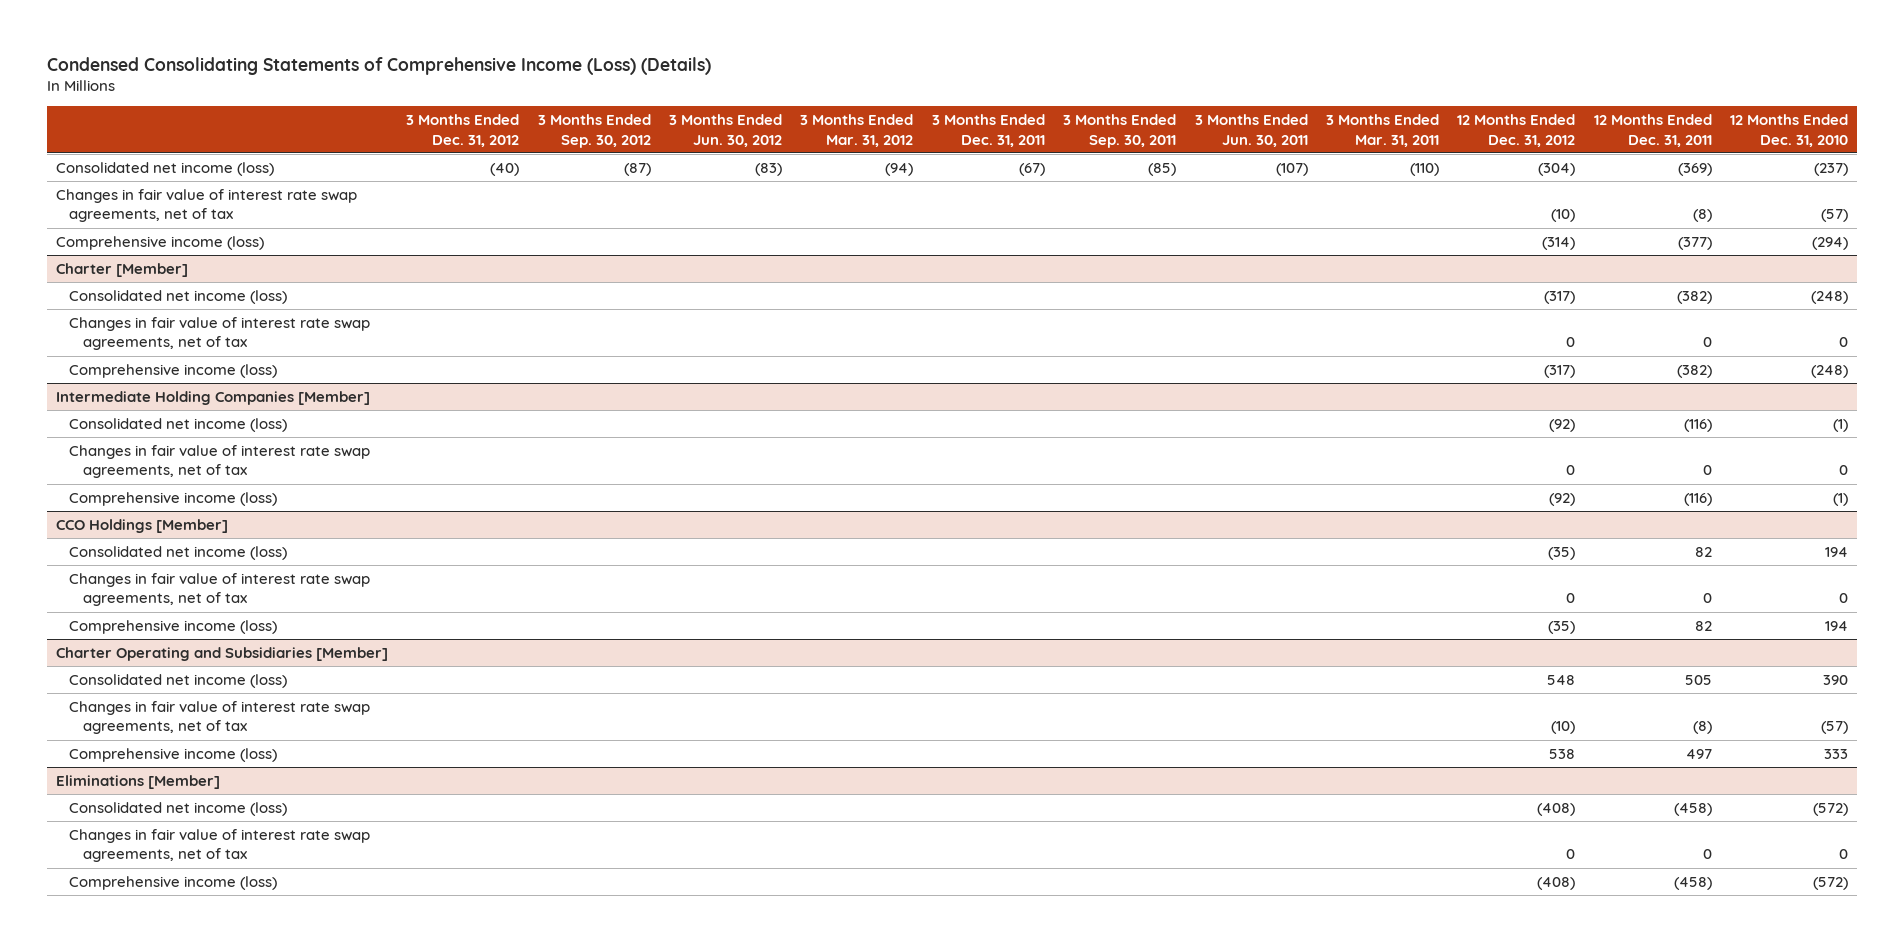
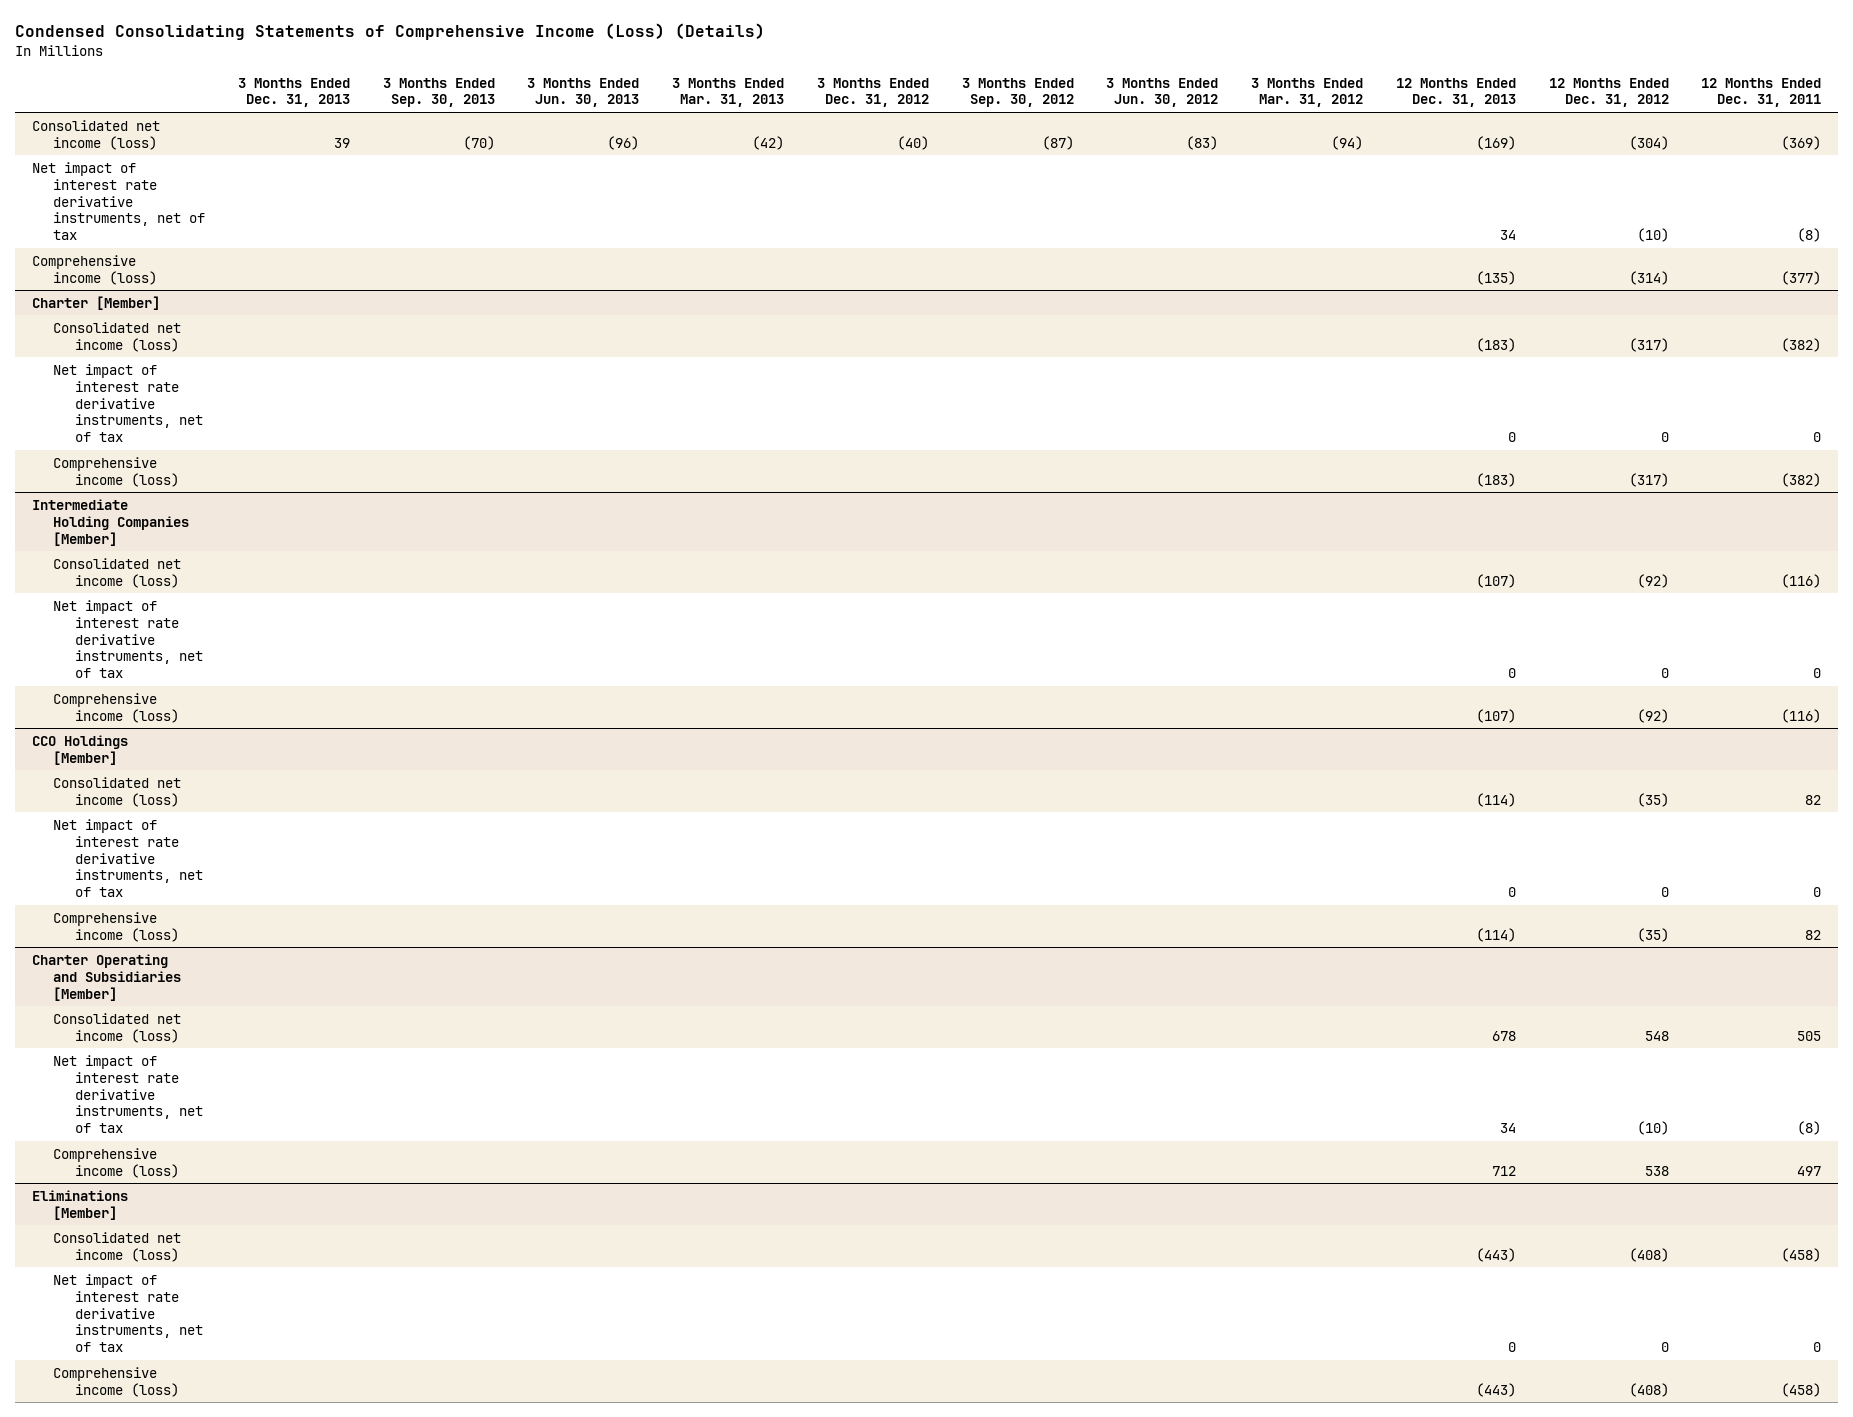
[931,114,1045,147] 3 Months Ended Dec. 31, 2011 -> none
[1063,114,1177,148] 3 Months Ended Sep. 30, 2011 -> none
[1194,114,1308,147] 3 Months Ended Jun. 30, 2011 -> none
[1325,114,1439,147] 3 Months Ended Mar. 31, 2011 -> none
[1729,114,1848,147] 12 Months Ended Dec. 31, 2010 -> none
none -> [237,77,350,108] 3 Months Ended Dec. 31, 2013
none -> [382,77,495,108] 3 Months Ended Sep. 30, 2013
none -> [527,77,640,108] 3 Months Ended Jun. 30, 2013
none -> [672,77,785,108] 3 Months Ended Mar. 31, 2013
none -> [1395,77,1516,108] 12 Months Ended Dec. 31, 2013
[56,189,358,223] Changes in fair value of interest rate swap agreements, net of tax -> none
none -> [31,161,206,241] Net impact of interest rate derivative instruments, net of tax
[69,317,371,351] Changes in fair value of interest rate swap agreements, net of tax -> none
none -> [53,363,203,443] Net impact of interest rate derivative instruments, net of tax
[69,445,371,479] Changes in fair value of interest rate swap agreements, net of tax -> none
none -> [53,599,203,679] Net impact of interest rate derivative instruments, net of tax
[69,573,371,607] Changes in fair value of interest rate swap agreements, net of tax -> none
none -> [53,818,203,898] Net impact of interest rate derivative instruments, net of tax
[69,701,371,735] Changes in fair value of interest rate swap agreements, net of tax -> none
none -> [53,1054,203,1134] Net impact of interest rate derivative instruments, net of tax
[69,829,371,863] Changes in fair value of interest rate swap agreements, net of tax -> none
none -> [53,1273,203,1353] Net impact of interest rate derivative instruments, net of tax

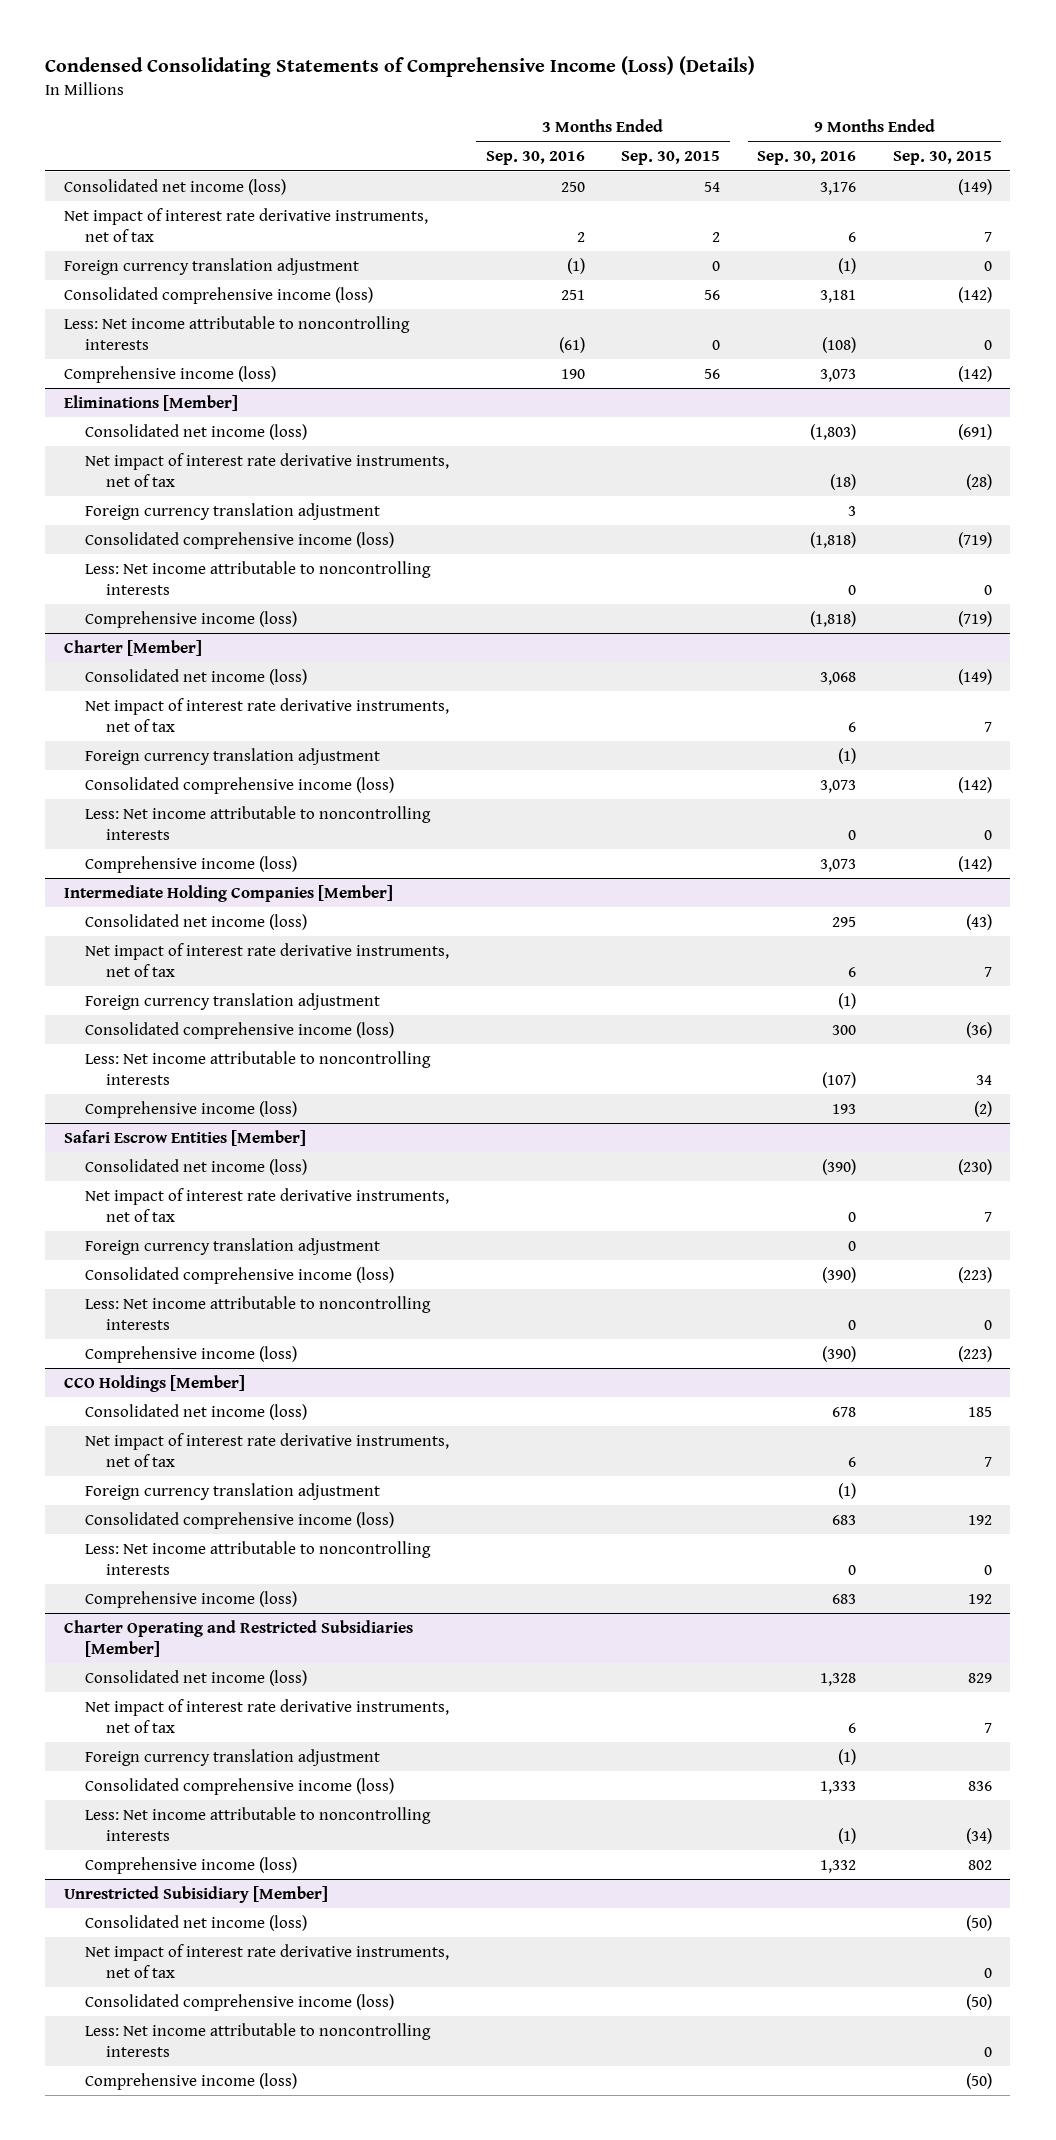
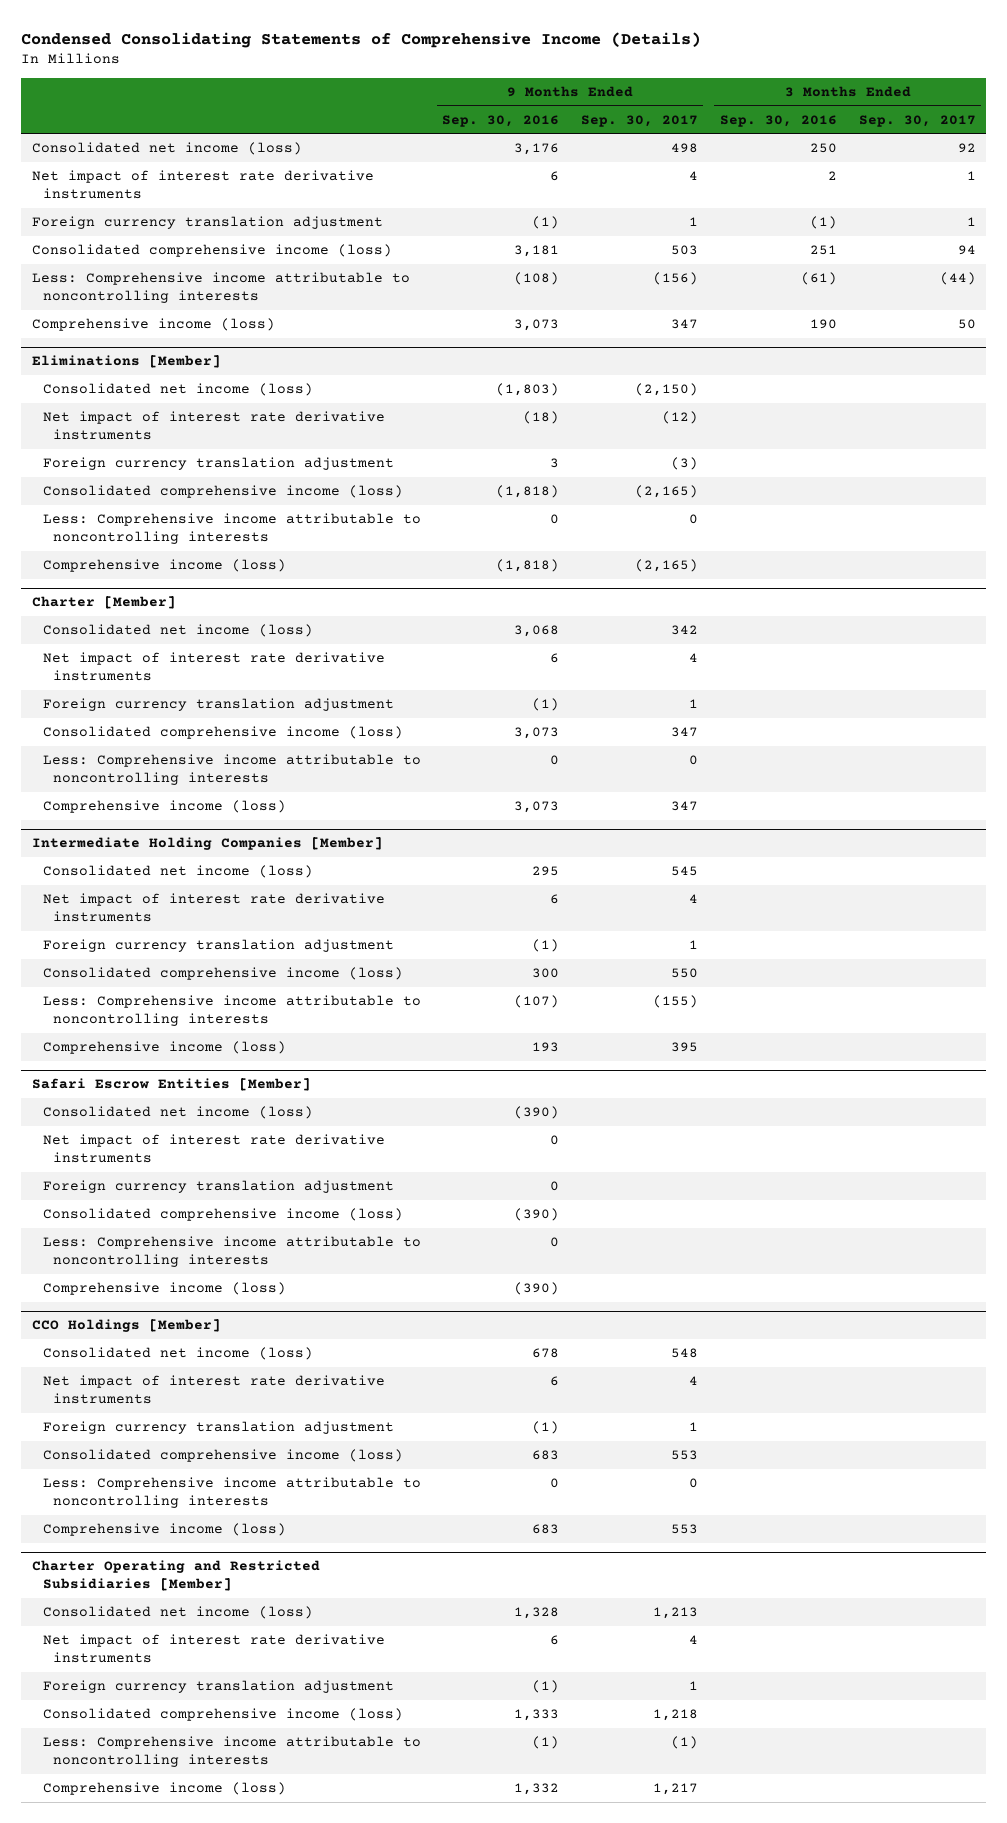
[45,55,756,77] Condensed Consolidating Statements of Comprehensive Income (Loss) (Details) -> [21,31,702,48] Condensed Consolidating Statements of Comprehensive Income (Details)
[621,151,721,166] Sep. 30, 2015 -> none
[892,151,992,166] Sep. 30, 2015 -> none
none -> [581,114,699,127] Sep. 30, 2017
none -> [858,114,976,127] Sep. 30, 2017
[63,207,428,243] Net impact of interest rate derivative instruments, net of tax -> [31,170,374,200] Net impact of interest rate derivative instruments
[63,315,410,351] Less: Net income attributable to noncontrolling interests -> [31,272,410,304] Less: Comprehensive income attributable to noncontrolling interests
[84,452,449,488] Net impact of interest rate derivative instruments, net of tax -> [42,411,385,441] Net impact of interest rate derivative instruments
[84,560,431,596] Less: Net income attributable to noncontrolling interests -> [42,513,421,545] Less: Comprehensive income attributable to noncontrolling interests
[84,697,449,733] Net impact of interest rate derivative instruments, net of tax -> [42,652,385,682] Net impact of interest rate derivative instruments
[84,805,431,841] Less: Net income attributable to noncontrolling interests -> [42,754,421,786] Less: Comprehensive income attributable to noncontrolling interests
[84,942,449,978] Net impact of interest rate derivative instruments, net of tax -> [42,893,385,923] Net impact of interest rate derivative instruments
[84,1050,431,1086] Less: Net income attributable to noncontrolling interests -> [42,995,421,1027] Less: Comprehensive income attributable to noncontrolling interests
[84,1187,449,1223] Net impact of interest rate derivative instruments, net of tax -> [42,1134,385,1164] Net impact of interest rate derivative instruments
[84,1295,431,1331] Less: Net income attributable to noncontrolling interests -> [42,1236,421,1268] Less: Comprehensive income attributable to noncontrolling interests
[84,1432,449,1468] Net impact of interest rate derivative instruments, net of tax -> [42,1375,385,1405] Net impact of interest rate derivative instruments
[84,1540,431,1576] Less: Net income attributable to noncontrolling interests -> [42,1477,421,1509] Less: Comprehensive income attributable to noncontrolling interests
[84,1698,449,1734] Net impact of interest rate derivative instruments, net of tax -> [42,1634,385,1664] Net impact of interest rate derivative instruments
[84,1806,431,1842] Less: Net income attributable to noncontrolling interests -> [42,1736,421,1768] Less: Comprehensive income attributable to noncontrolling interests
[63,1885,328,1903] Unrestricted Subisidiary [Member] -> none
[84,1914,307,1931] Consolidated net income (loss) -> none
[84,1943,449,1979] Net impact of interest rate derivative instruments, net of tax -> none
[84,1993,394,2011] Consolidated comprehensive income (loss) -> none
[84,2022,431,2058] Less: Net income attributable to noncontrolling interests -> none
[84,2072,297,2090] Comprehensive income (loss) -> none

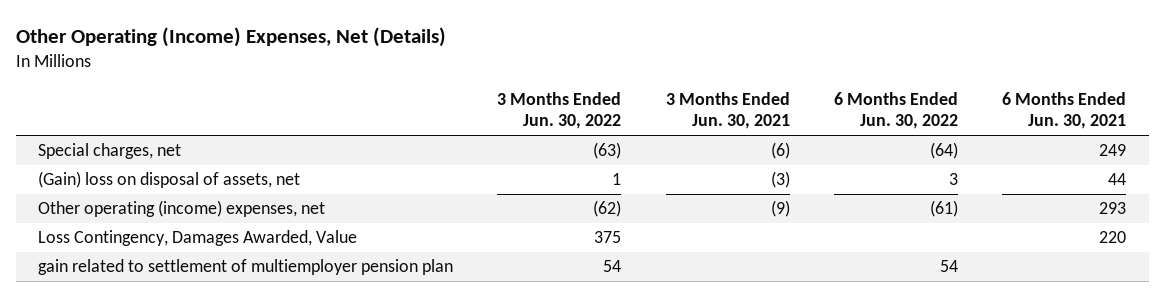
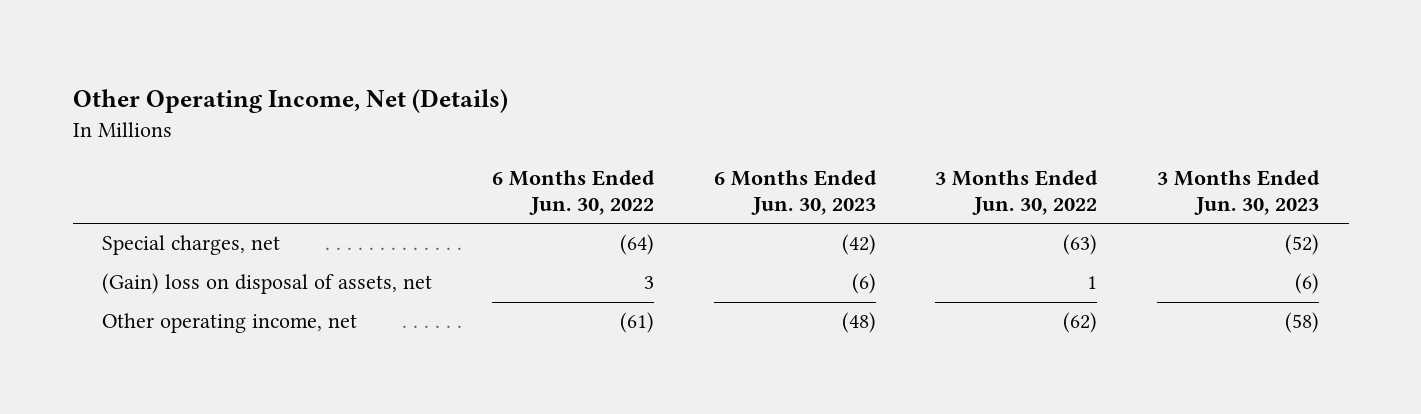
[15,27,446,48] Other Operating (Income) Expenses, Net (Details) -> [72,88,508,113] Other Operating Income, Net (Details)
[665,92,790,130] 3 Months Ended Jun. 30, 2021 -> none
[1002,92,1127,130] 6 Months Ended Jun. 30, 2021 -> none
none -> [713,170,877,216] 6 Months Ended Jun. 30, 2023
none -> [1156,170,1320,216] 3 Months Ended Jun. 30, 2023
[37,230,357,247] Loss Contingency, Damages Awarded, Value -> none
[37,259,453,276] gain related to settlement of multiemployer pension plan -> none
[37,200,325,218] Other operating (income) expenses, net -> [102,313,358,334] Other operating income, net

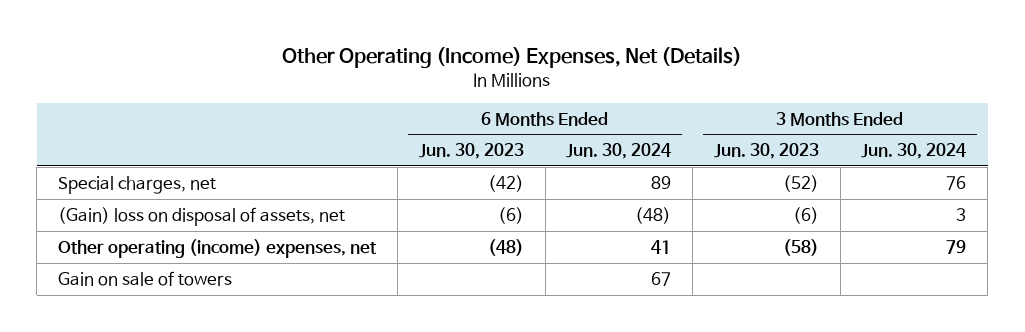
[72,88,508,113] Other Operating Income, Net (Details) -> [282,47,743,69] Other Operating (Income) Expenses, Net (Details)
[492,170,656,216] 6 Months Ended Jun. 30, 2022 -> none
[935,170,1099,216] 3 Months Ended Jun. 30, 2022 -> none
none -> [566,143,672,160] Jun. 30, 2024
none -> [861,143,967,160] Jun. 30, 2024
[102,313,358,334] Other operating income, net -> [58,238,378,258] Other operating (income) expenses, net
none -> [58,270,233,286] Gain on sale of towers

